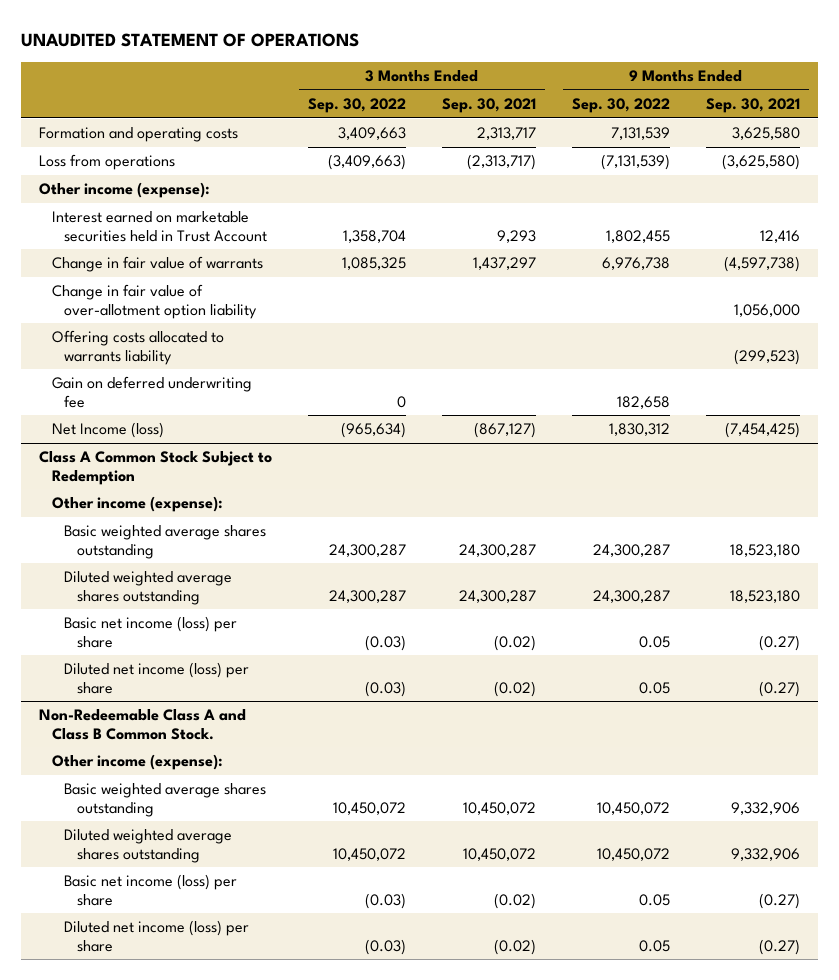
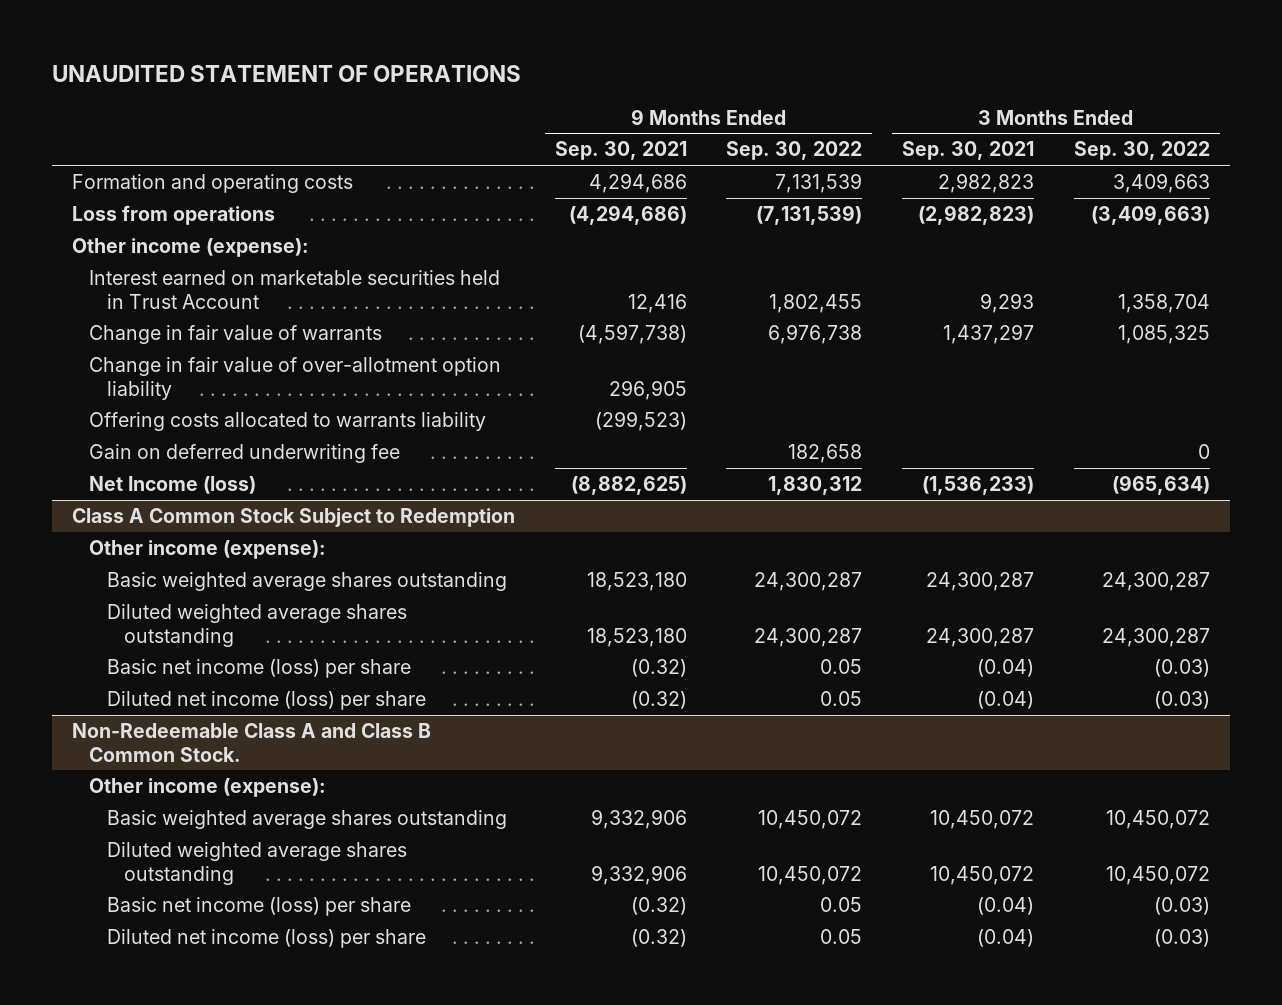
[476,127,536,141] 2,313,717 -> [938,172,1035,193] 2,982,823
[731,127,800,141] 3,625,580 -> [588,172,687,193] 4,294,686
[466,154,536,171] (2,313,717) -> [918,204,1035,225] (2,982,823)
[721,154,800,171] (3,625,580) -> [568,204,687,225] (4,294,686)
[733,303,800,317] 1,056,000 -> [608,379,687,400] 296,905
[473,422,536,439] (867,127) -> [922,475,1035,495] (1,536,233)
[724,422,800,439] (7,454,425) -> [570,475,687,495] (8,882,625)
[493,634,536,651] (0.02) -> [977,658,1035,677] (0.04)
[758,634,800,651] (0.27) -> [630,658,687,677] (0.32)
[493,680,536,697] (0.02) -> [977,690,1035,709] (0.04)
[758,680,800,697] (0.27) -> [630,690,687,709] (0.32)
[493,892,536,909] (0.02) -> [977,896,1035,915] (0.04)
[758,892,800,909] (0.27) -> [630,896,687,915] (0.32)
[493,938,536,955] (0.02) -> [977,928,1035,947] (0.04)
[758,938,800,955] (0.27) -> [630,928,687,947] (0.32)

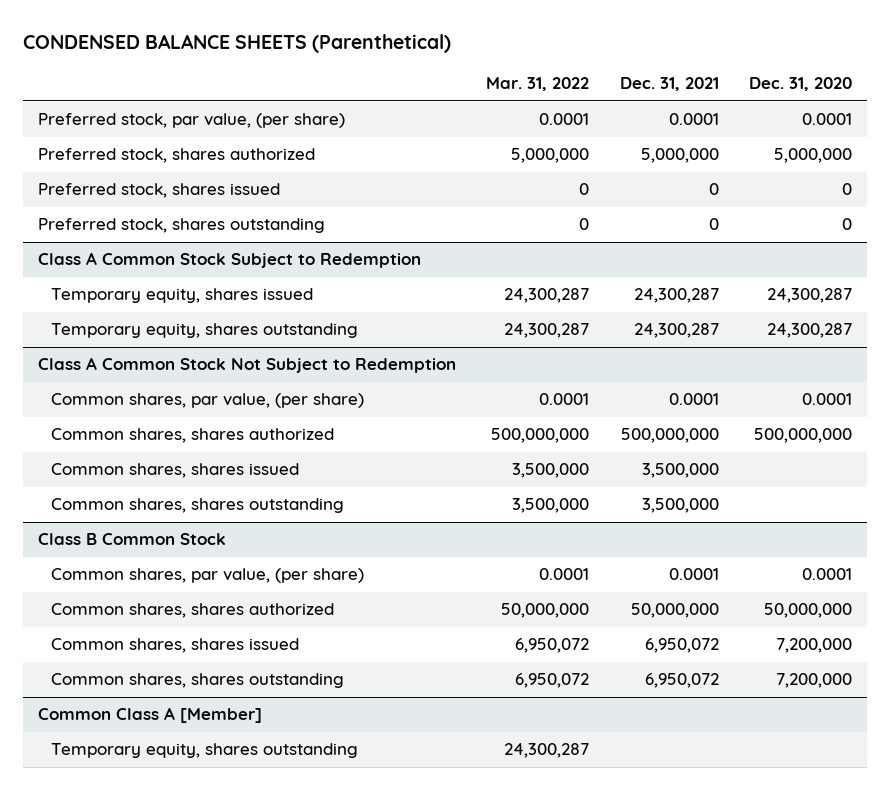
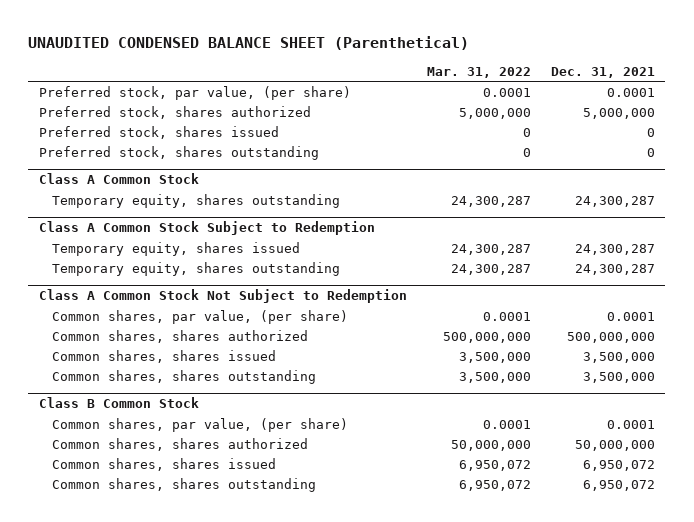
[22,34,451,54] CONDENSED BALANCE SHEETS (Parenthetical) -> [28,36,470,51] UNAUDITED CONDENSED BALANCE SHEET (Parenthetical)
[749,77,853,92] Dec. 31, 2020 -> none
none -> [38,173,199,185] Class A Common Stock
none -> [51,193,340,208] Temporary equity, shares outstanding
[38,707,263,724] Common Class A [Member] -> none
[50,743,358,759] Temporary equity, shares outstanding -> none

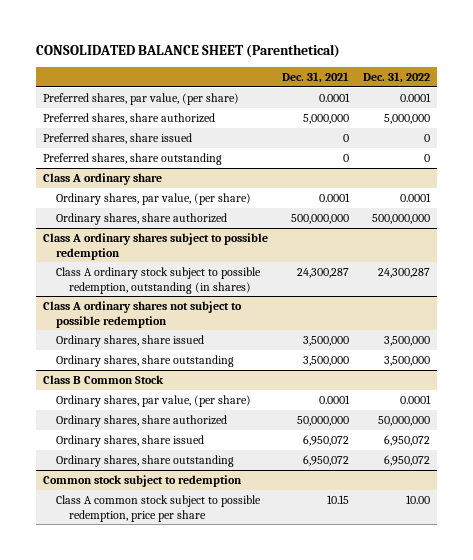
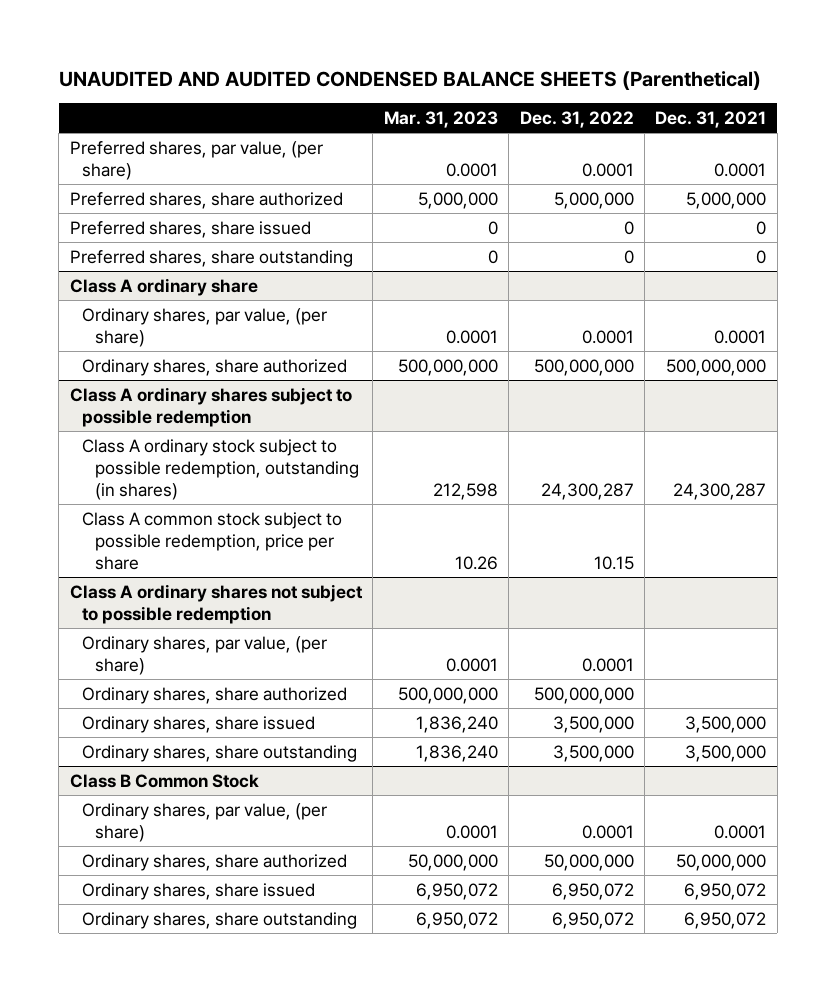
[36,43,341,58] CONSOLIDATED BALANCE SHEET (Parenthetical) -> [58,70,761,90] UNAUDITED AND AUDITED CONDENSED BALANCE SHEETS (Parenthetical)
none -> [383,110,498,128] Mar. 31, 2023
none -> [82,511,343,570] Class A common stock subject to possible redemption, price per share
none -> [82,635,328,675] Ordinary shares, par value, (per share)
none -> [82,686,348,704] Ordinary shares, share authorized
[43,474,243,487] Common stock subject to redemption -> none
[56,494,262,522] Class A common stock subject to possible redemption, price per share -> none

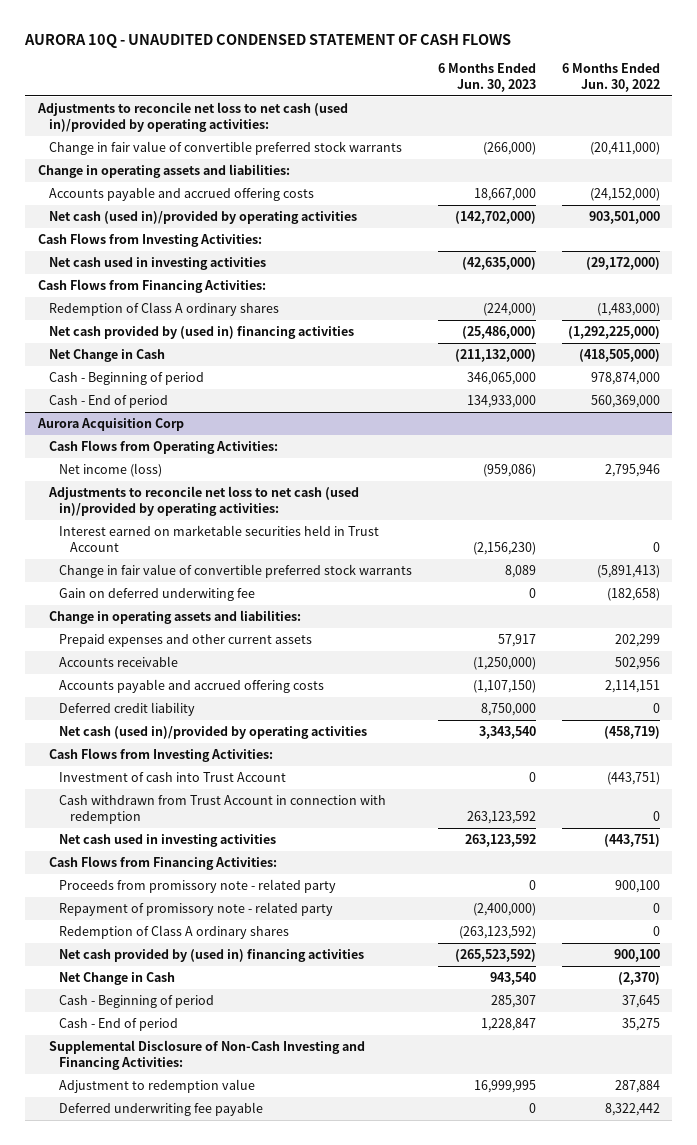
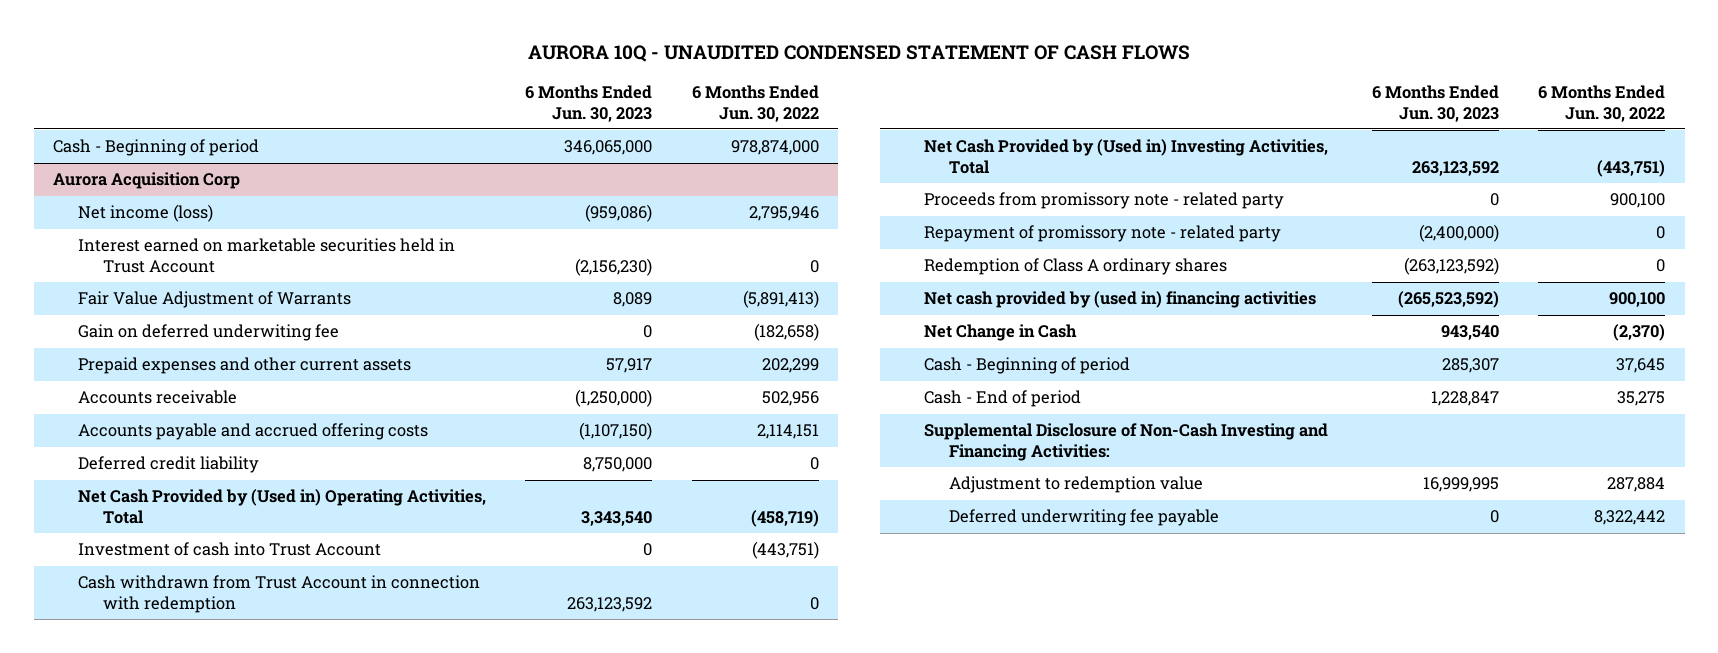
[36,102,348,132] Adjustments to reconcile net loss to net cash (used in)/provided by operating activities: -> none
[48,141,402,156] Change in fair value of convertible preferred stock warrants -> none
[37,164,290,179] Change in operating assets and liabilities: -> none
[48,187,314,202] Accounts payable and accrued offering costs -> none
[48,211,357,225] Net cash (used in)/provided by operating activities -> none
[37,233,262,248] Cash Flows from Investing Activities: -> none
[48,257,266,271] Net cash used in investing activities -> none
[37,279,266,294] Cash Flows from Financing Activities: -> none
[48,302,279,317] Redemption of Class A ordinary shares -> none
[48,326,354,340] Net cash provided by (used in) financing activities -> none
[48,349,165,363] Net Change in Cash -> none
[48,395,168,409] Cash - End of period -> none
[48,440,278,455] Cash Flows from Operating Activities: -> none
[47,486,359,516] Adjustments to reconcile net loss to net cash (used in)/provided by operating activities: -> none
[59,564,413,579] Change in fair value of convertible preferred stock warrants -> [78,291,352,309] Fair Value Adjustment of Warrants
[48,610,301,625] Change in operating assets and liabilities: -> none
[48,748,273,763] Cash Flows from Investing Activities: -> none
[59,726,368,740] Net cash (used in)/provided by operating activities -> [78,489,487,524] Net Cash Provided by (Used in) Operating Activities, Total
[48,856,277,871] Cash Flows from Financing Activities: -> none
[59,834,277,848] Net cash used in investing activities -> [924,139,1329,174] Net Cash Provided by (Used in) Investing Activities, Total

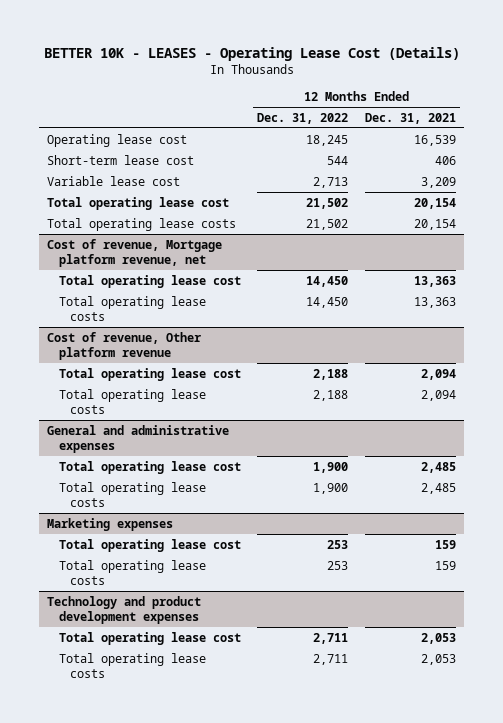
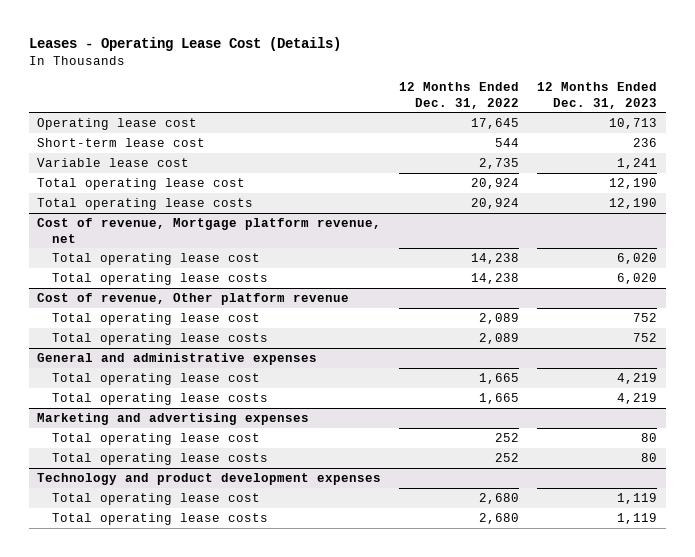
[43,46,460,61] BETTER 10K - LEASES - Operating Lease Cost (Details) -> [28,36,341,51] Leases - Operating Lease Cost (Details)
[364,112,456,124] Dec. 31, 2021 -> none
none -> [537,81,658,109] 12 Months Ended Dec. 31, 2023
[306,134,349,146] 18,245 -> [471,117,520,129] 17,645
[313,176,349,188] 2,713 -> [479,157,520,169] 2,735
[306,197,349,209] 21,502 -> [471,177,520,189] 20,924
[306,218,349,230] 21,502 -> [471,197,520,209] 20,924
[306,275,349,287] 14,450 -> [471,252,520,264] 14,238
[306,296,349,308] 14,450 -> [471,272,520,284] 14,238
[313,368,349,380] 2,188 -> [479,312,520,324] 2,089
[313,389,349,401] 2,188 -> [479,332,520,344] 2,089
[313,461,349,473] 1,900 -> [479,372,520,384] 1,665
[313,482,349,494] 1,900 -> [479,392,520,404] 1,665
[47,517,174,531] Marketing expenses -> [37,412,310,425] Marketing and advertising expenses
[327,539,349,549] 253 -> [495,432,520,442] 252
[327,560,349,570] 253 -> [495,452,520,462] 252
[313,632,349,644] 2,711 -> [479,492,520,504] 2,680
[313,653,349,665] 2,711 -> [479,512,520,524] 2,680

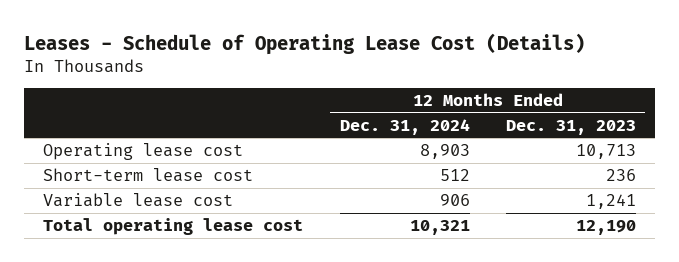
[28,36,341,51] Leases - Operating Lease Cost (Details) -> [24,32,586,55] Leases - Schedule of Operating Lease Cost (Details)
[399,81,520,109] 12 Months Ended Dec. 31, 2022 -> none
none -> [339,118,470,135] Dec. 31, 2024
[37,197,254,210] Total operating lease costs -> none
[37,217,382,243] Cost of revenue, Mortgage platform revenue, net -> none
[51,252,260,265] Total operating lease cost -> none
[51,272,268,285] Total operating lease costs -> none
[37,292,350,305] Cost of revenue, Other platform revenue -> none
[51,312,260,325] Total operating lease cost -> none
[51,332,268,345] Total operating lease costs -> none
[37,352,318,365] General and administrative expenses -> none
[51,372,260,385] Total operating lease cost -> none
[51,392,268,405] Total operating lease costs -> none
[37,412,310,425] Marketing and advertising expenses -> none
[51,432,260,445] Total operating lease cost -> none
[51,452,268,465] Total operating lease costs -> none
[37,472,382,485] Technology and product development expenses -> none
[51,492,260,505] Total operating lease cost -> none
[51,512,268,525] Total operating lease costs -> none

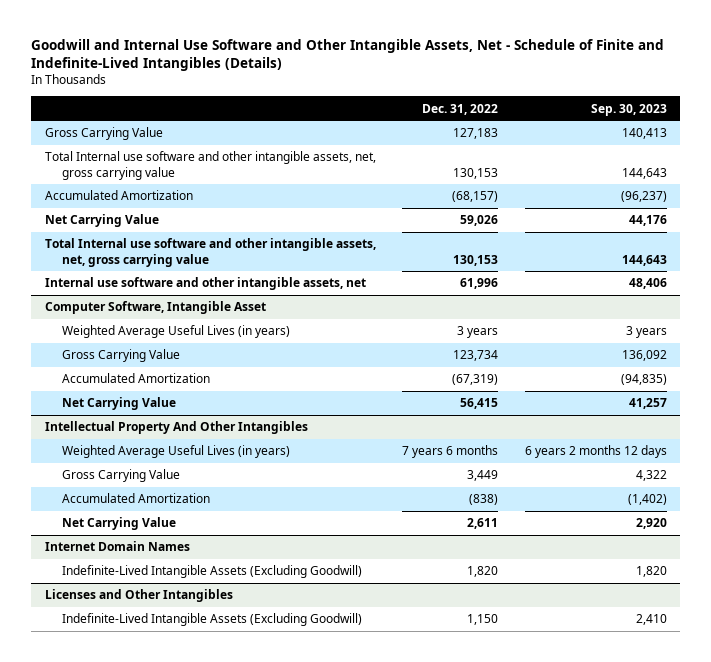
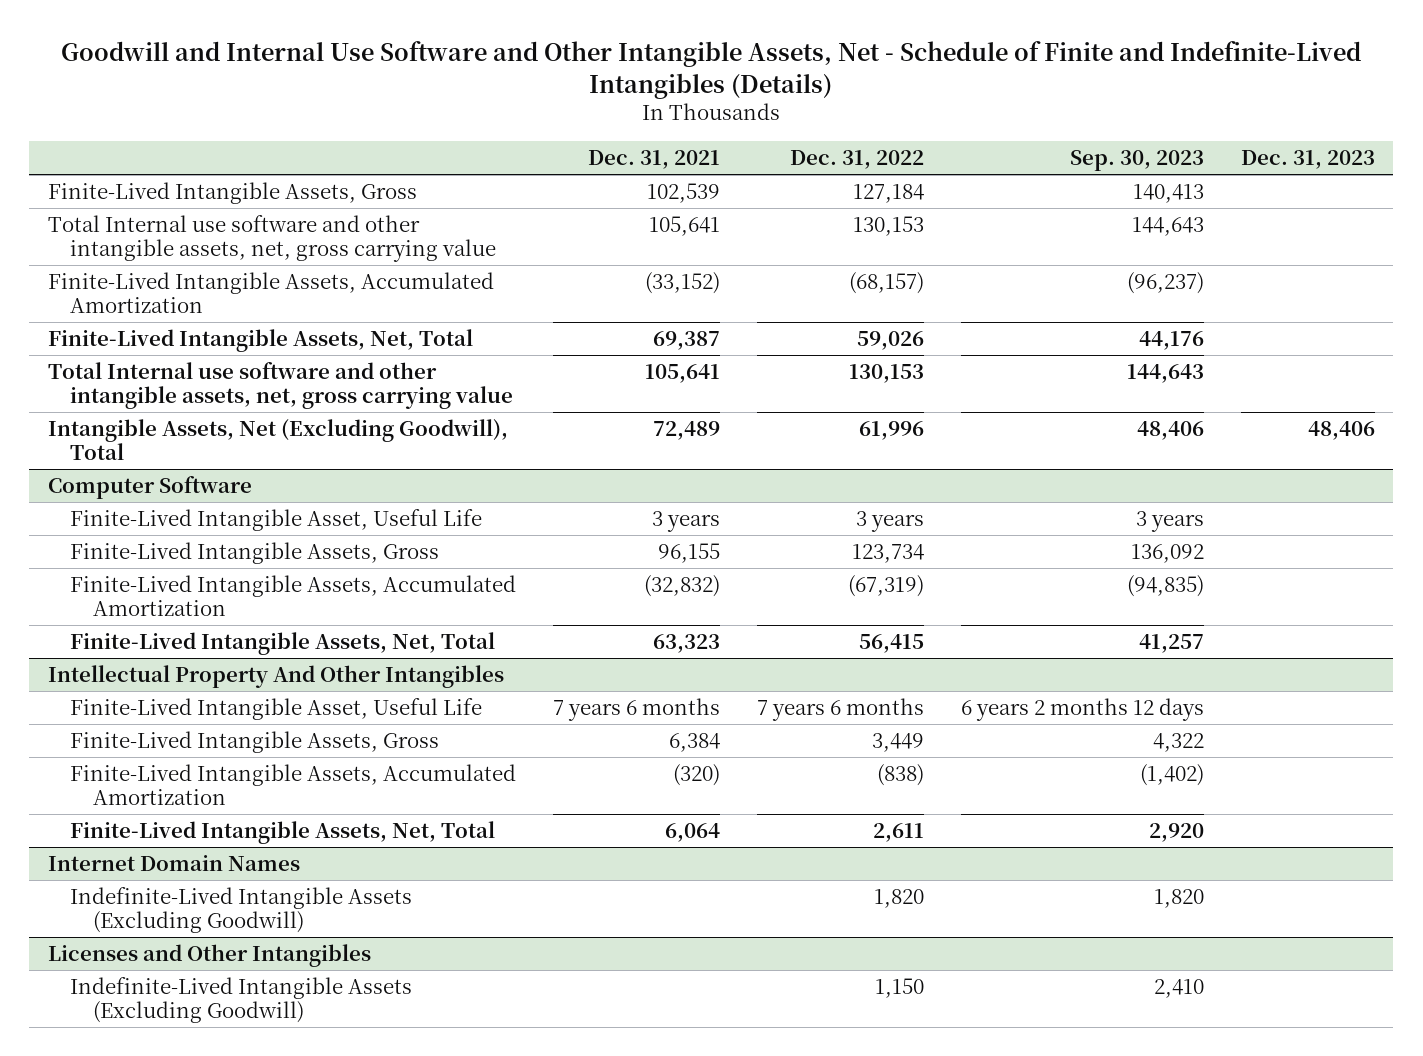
none -> [588,149,721,169] Dec. 31, 2021
none -> [1240,149,1375,169] Dec. 31, 2023
[44,127,163,141] Gross Carrying Value -> none
none -> [47,182,417,205] Finite-Lived Intangible Assets, Gross
[44,190,193,201] Accumulated Amortization -> [47,272,494,313] Finite-Lived Intangible Assets, Accumulated Amortization
[44,214,159,228] Net Carrying Value -> [47,329,473,353] Finite-Lived Intangible Assets, Net, Total
[44,277,366,291] Internal use software and other intangible assets, net -> [47,419,508,460] Intangible Assets, Net (Excluding Goodwill), Total
[44,301,266,315] Computer Software, Intangible Asset -> [47,476,252,500] Computer Software
[61,325,290,339] Weighted Average Useful Lives (in years) -> [70,509,483,532] Finite-Lived Intangible Asset, Useful Life
[61,349,180,363] Gross Carrying Value -> [70,542,440,565] Finite-Lived Intangible Assets, Gross
[61,373,210,384] Accumulated Amortization -> [70,575,517,616] Finite-Lived Intangible Assets, Accumulated Amortization
[61,397,176,411] Net Carrying Value -> [70,632,496,656] Finite-Lived Intangible Assets, Net, Total
[61,445,290,459] Weighted Average Useful Lives (in years) -> [70,698,483,721] Finite-Lived Intangible Asset, Useful Life
[61,469,180,483] Gross Carrying Value -> [70,731,440,754] Finite-Lived Intangible Assets, Gross
[61,493,210,504] Accumulated Amortization -> [70,764,517,805] Finite-Lived Intangible Assets, Accumulated Amortization
[61,517,176,531] Net Carrying Value -> [70,821,496,845] Finite-Lived Intangible Assets, Net, Total

